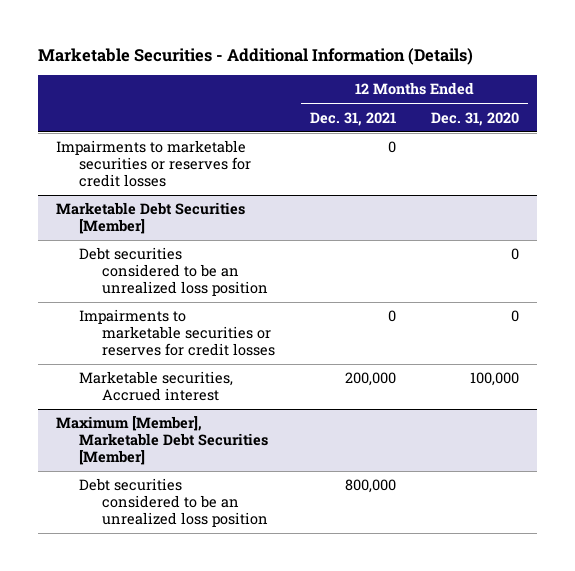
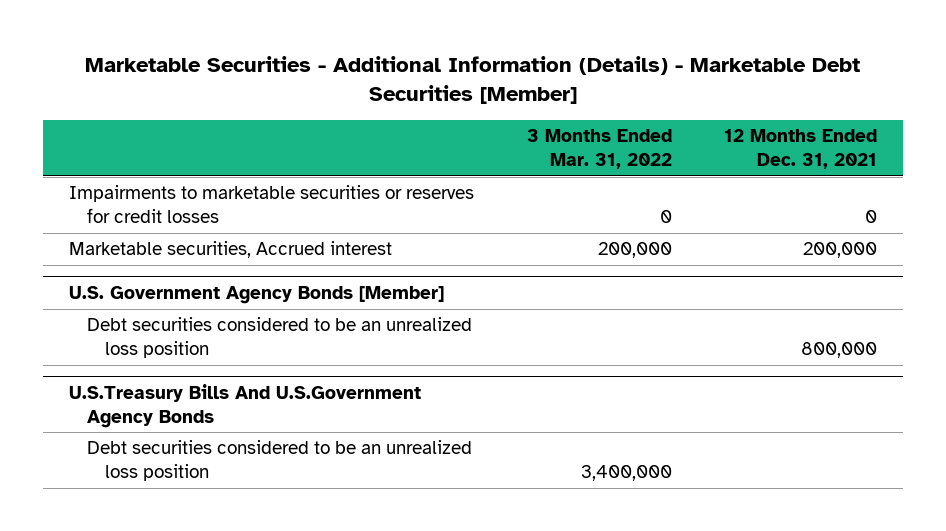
[38,47,474,65] Marketable Securities - Additional Information (Details) -> [85,56,861,105] Marketable Securities - Additional Information (Details) - Marketable Debt Securities [Member]
[431,111,520,126] Dec. 31, 2020 -> none
none -> [526,129,672,169] 3 Months Ended Mar. 31, 2022
[55,202,245,235] Marketable Debt Securities [Member] -> none
[78,247,268,297] Debt securities considered to be an unrealized loss position -> none
[78,309,275,357] Impairments to marketable securities or reserves for credit losses -> none
[55,416,268,466] Maximum [Member], Marketable Debt Securities [Member] -> none
none -> [69,286,445,305] U.S. Government Agency Bonds [Member]
none -> [69,384,422,428] U.S.Treasury Bills And U.S.Government Agency Bonds
none -> [87,440,473,481] Debt securities considered to be an unrealized loss position

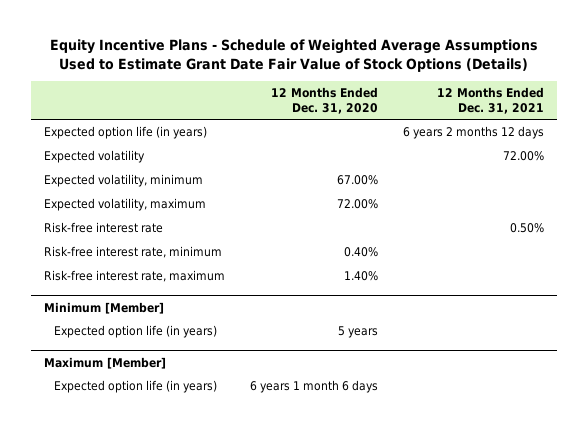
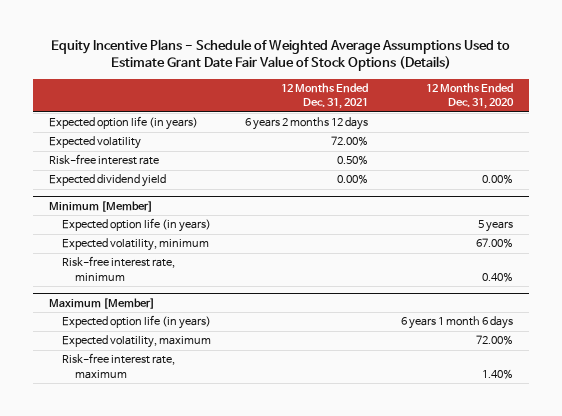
[43,174,203,188] Expected volatility, minimum -> none
[43,198,206,212] Expected volatility, maximum -> none
[43,246,222,259] Risk-free interest rate, minimum -> none
[43,270,225,283] Risk-free interest rate, maximum -> none
none -> [49,174,167,188] Expected dividend yield
none -> [62,238,210,252] Expected volatility, minimum
none -> [62,256,176,281] Risk-free interest rate, minimum
none -> [62,335,212,349] Expected volatility, maximum
none -> [62,353,176,379] Risk-free interest rate, maximum

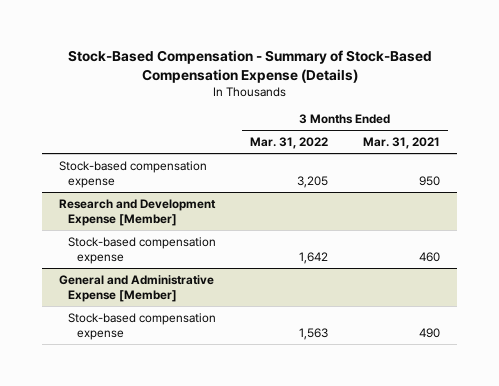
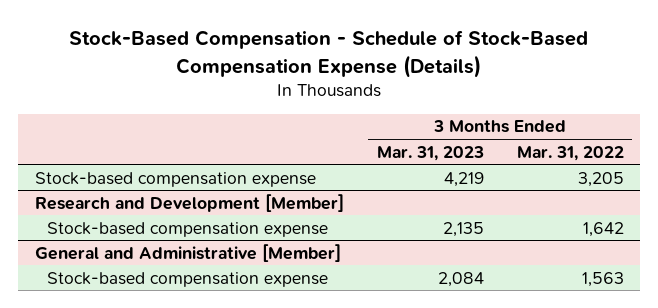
[67,49,432,83] Stock-Based Compensation - Summary of Stock-Based Compensation Expense (Details) -> [69,30,589,78] Stock-Based Compensation - Schedule of Stock-Based Compensation Expense (Details)
[362,137,440,150] Mar. 31, 2021 -> none
none -> [376,145,484,161] Mar. 31, 2023
[59,198,217,227] Research and Development Expense [Member] -> [34,193,344,212] Research and Development [Member]
[59,274,215,303] General and Administrative Expense [Member] -> [34,243,341,262] General and Administrative [Member]

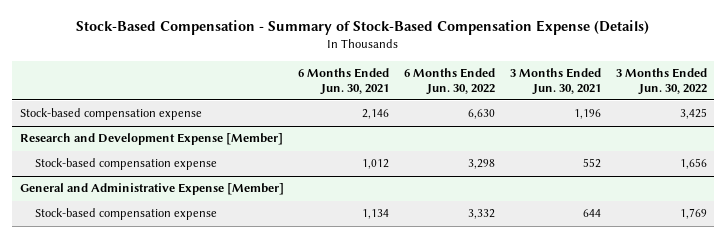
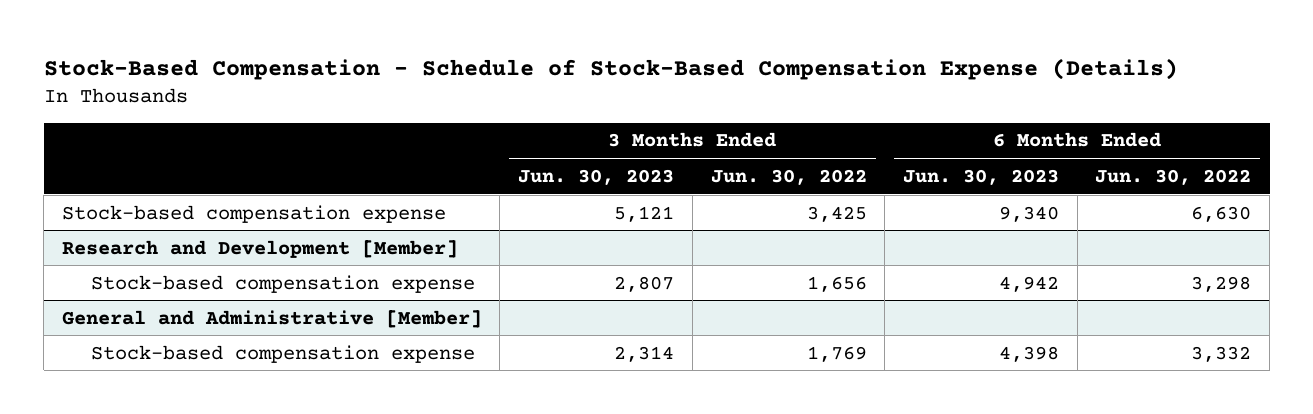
[76,20,650,36] Stock-Based Compensation - Summary of Stock-Based Compensation Expense (Details) -> [43,58,1178,81] Stock-Based Compensation - Schedule of Stock-Based Compensation Expense (Details)
[298,68,390,95] 6 Months Ended Jun. 30, 2021 -> none
[510,68,602,95] 3 Months Ended Jun. 30, 2021 -> none
none -> [518,168,675,185] Jun. 30, 2023
none -> [902,168,1059,185] Jun. 30, 2023
[19,133,283,146] Research and Development Expense [Member] -> [61,239,458,258] Research and Development [Member]
[19,183,284,196] General and Administrative Expense [Member] -> [61,309,482,328] General and Administrative [Member]

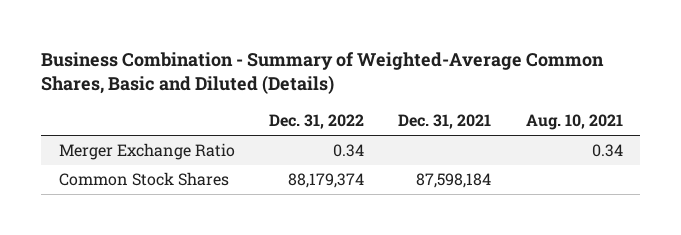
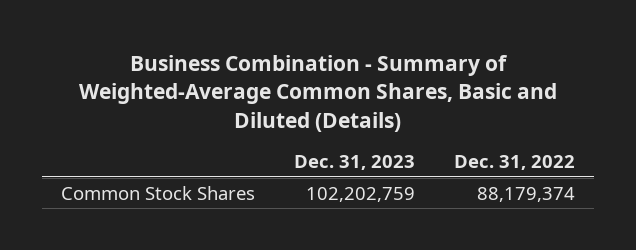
[398,114,492,130] Dec. 31, 2021 -> none
[525,114,623,131] Aug. 10, 2021 -> none
none -> [293,155,415,171] Dec. 31, 2023
[58,143,235,161] Merger Exchange Ratio -> none

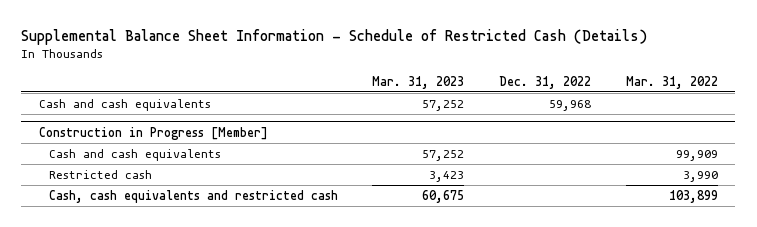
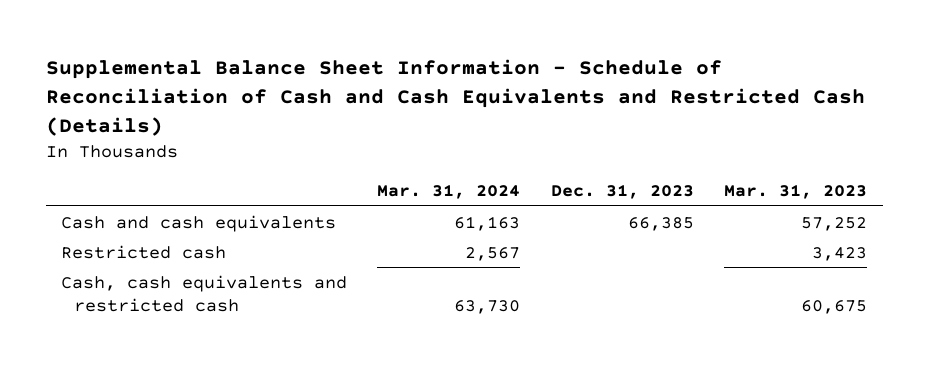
[21,29,648,46] Supplemental Balance Sheet Information - Schedule of Restricted Cash (Details) -> [45,59,865,136] Supplemental Balance Sheet Information - Schedule of Reconciliation of Cash and Cash Equivalents and Restricted Cash (Details)
[499,75,592,89] Dec. 31, 2022 -> none
[626,75,719,89] Mar. 31, 2022 -> none
none -> [377,183,521,199] Mar. 31, 2024
none -> [550,183,694,199] Dec. 31, 2023
[38,126,268,140] Construction in Progress [Member] -> none
[48,148,221,161] Cash and cash equivalents -> none

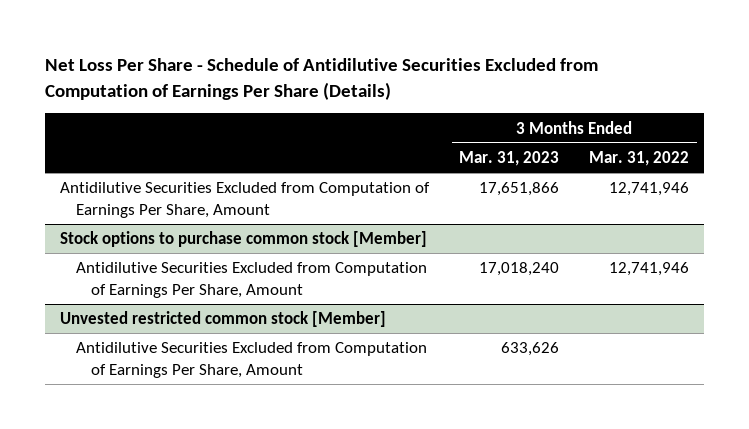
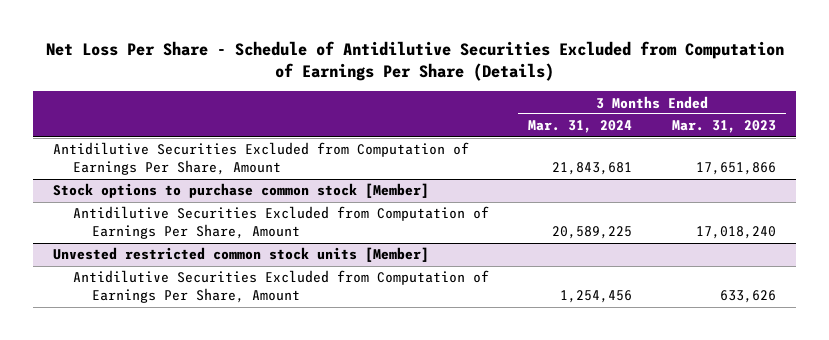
[589,150,690,166] Mar. 31, 2022 -> none
none -> [528,120,633,134] Mar. 31, 2024
[60,311,387,328] Unvested restricted common stock [Member] -> [52,247,429,263] Unvested restricted common stock units [Member]

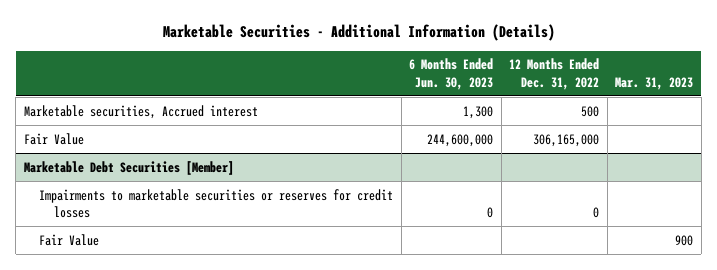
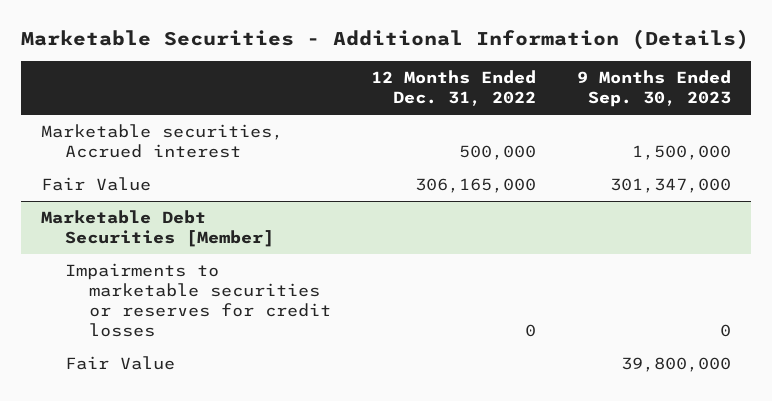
[409,58,494,90] 6 Months Ended Jun. 30, 2023 -> none
[615,76,694,90] Mar. 31, 2023 -> none
none -> [576,70,731,108] 9 Months Ended Sep. 30, 2023
[581,105,600,117] 500 -> [459,145,537,161] 500,000

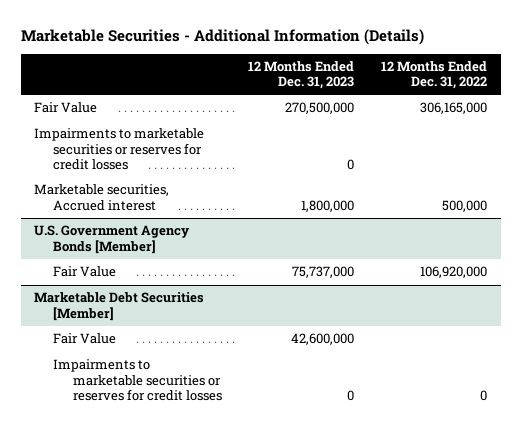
[576,70,731,108] 9 Months Ended Sep. 30, 2023 -> none
none -> [248,60,355,90] 12 Months Ended Dec. 31, 2023
none -> [34,128,205,171] Impairments to marketable securities or reserves for credit losses
[40,123,283,159] Marketable securities, Accrued interest -> [34,184,170,211] Marketable securities, Accrued interest
none -> [34,225,191,254] U.S. Government Agency Bonds [Member]
none -> [53,266,117,278] Fair Value
[65,262,332,338] Impairments to marketable securities or reserves for credit losses -> [53,359,222,402] Impairments to marketable securities or reserves for credit losses

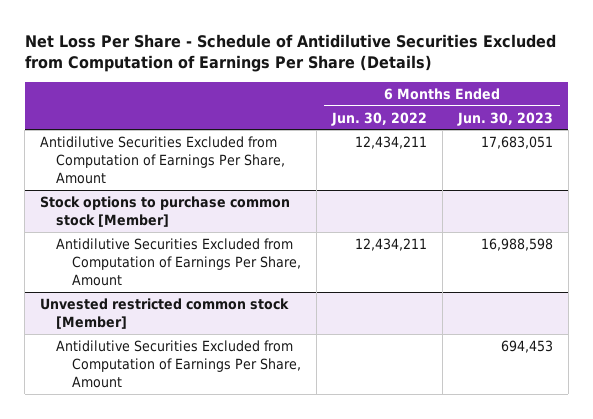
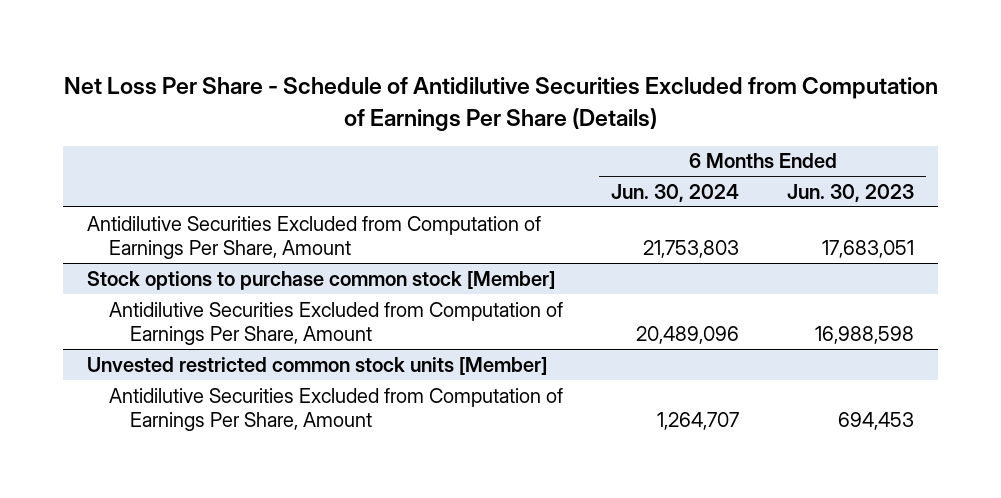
[330,111,427,126] Jun. 30, 2022 -> none
none -> [610,184,739,203] Jun. 30, 2024
[40,297,290,330] Unvested restricted common stock [Member] -> [87,356,548,375] Unvested restricted common stock units [Member]

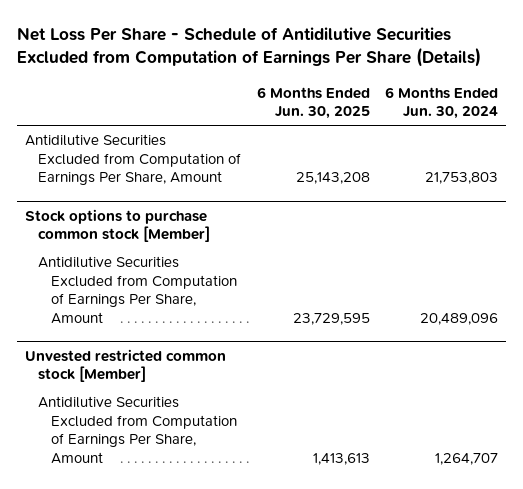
[787,184,915,203] Jun. 30, 2023 -> none
none -> [256,86,370,120] 6 Months Ended Jun. 30, 2025
[87,356,548,375] Unvested restricted common stock units [Member] -> [25,348,227,383] Unvested restricted common stock [Member]

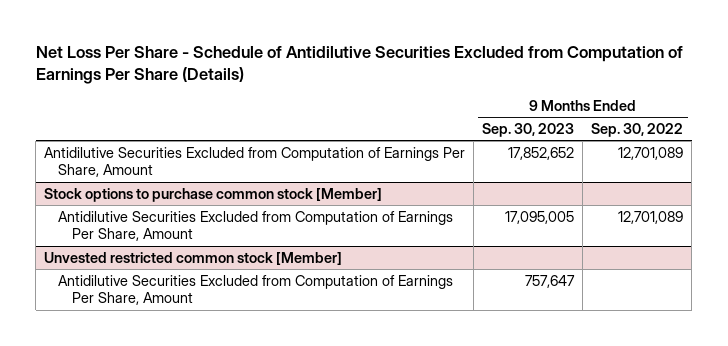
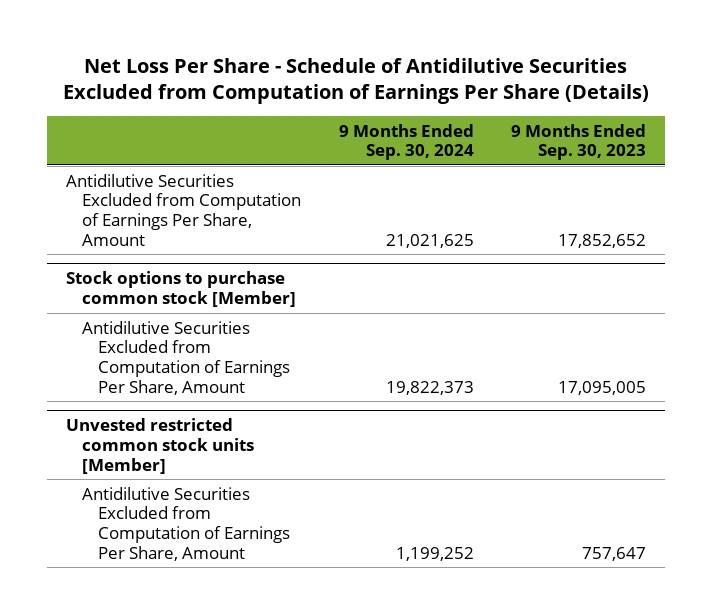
[591,123,684,138] Sep. 30, 2022 -> none
none -> [338,123,474,161] 9 Months Ended Sep. 30, 2024
[44,251,343,265] Unvested restricted common stock [Member] -> [65,418,255,474] Unvested restricted common stock units [Member]

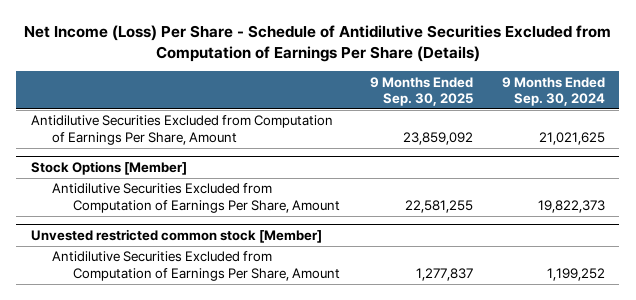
[63,58,650,105] Net Loss Per Share - Schedule of Antidilutive Securities Excluded from Computation of Earnings Per Share (Details) -> [23,25,611,62] Net Income (Loss) Per Share - Schedule of Antidilutive Securities Excluded from Computation of Earnings Per Share (Details)
[511,123,647,161] 9 Months Ended Sep. 30, 2023 -> none
none -> [369,76,473,107] 9 Months Ended Sep. 30, 2025
[65,271,297,308] Stock options to purchase common stock [Member] -> [31,160,188,175] Stock Options [Member]
[65,418,255,474] Unvested restricted common stock units [Member] -> [31,228,323,243] Unvested restricted common stock [Member]

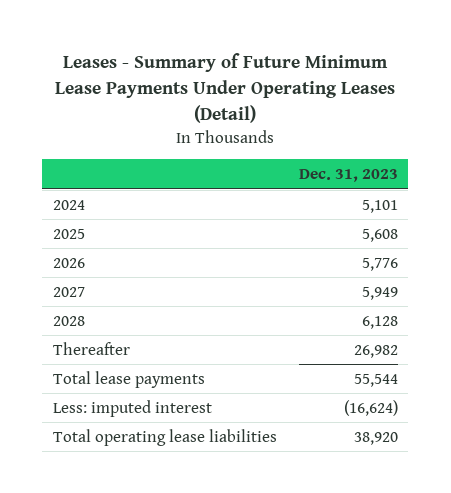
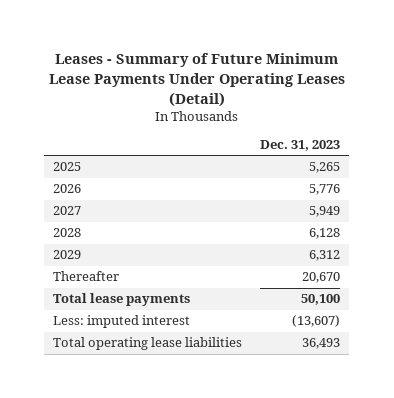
[53,199,86,210] 2024 -> none
[361,228,398,242] 5,608 -> [309,162,341,174] 5,265
none -> [53,250,82,260] 2029
[353,344,398,358] 26,982 -> [302,272,341,284] 20,670
[353,373,398,387] 55,544 -> [301,294,341,306] 50,100
[343,399,398,416] (16,624) -> [292,315,341,328] (13,607)
[353,431,398,445] 38,920 -> [302,338,341,350] 36,493

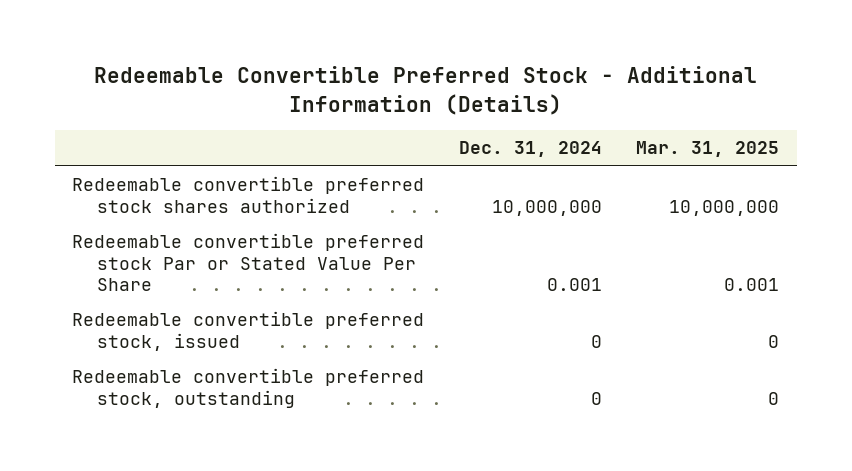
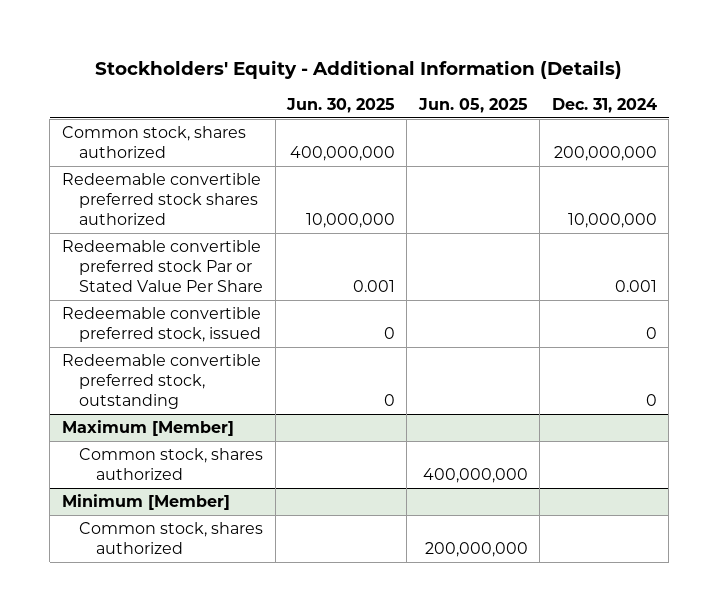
[93,66,757,115] Redeemable Convertible Preferred Stock - Additional Information (Details) -> [95,60,623,80] Stockholders' Equity - Additional Information (Details)
[636,141,780,158] Mar. 31, 2025 -> none
none -> [285,98,395,114] Jun. 30, 2025
none -> [417,98,528,114] Jun. 05, 2025
none -> [61,125,246,159] Common stock, shares authorized
none -> [61,419,234,436] Maximum [Member]
none -> [79,447,264,481] Common stock, shares authorized
none -> [61,493,230,510] Minimum [Member]
none -> [79,521,264,555] Common stock, shares authorized

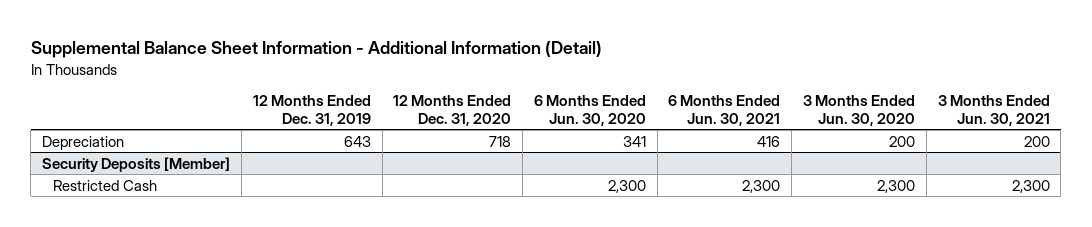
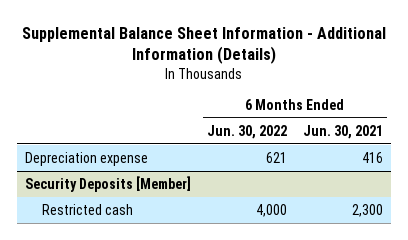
[30,41,602,59] Supplemental Balance Sheet Information - Additional Information (Detail) -> [22,26,387,64] Supplemental Balance Sheet Information - Additional Information (Details)
[252,95,371,126] 12 Months Ended Dec. 31, 2019 -> none
[393,95,512,126] 12 Months Ended Dec. 31, 2020 -> none
[533,95,646,126] 6 Months Ended Jun. 30, 2020 -> none
[803,95,916,126] 3 Months Ended Jun. 30, 2020 -> none
[937,95,1050,126] 3 Months Ended Jun. 30, 2021 -> none
none -> [207,124,288,139] Jun. 30, 2022
[42,135,125,150] Depreciation -> [25,151,149,166] Depreciation expense
[52,179,157,191] Restricted Cash -> [41,203,133,215] Restricted cash

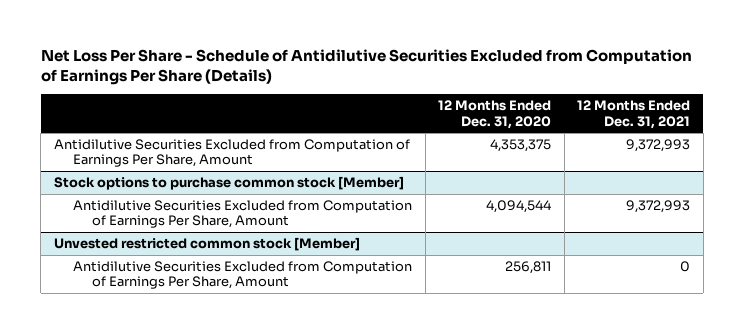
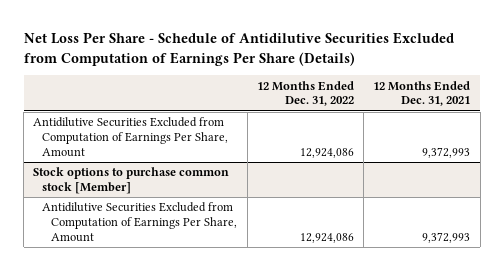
[438,100,552,129] 12 Months Ended Dec. 31, 2020 -> none
none -> [256,80,354,107] 12 Months Ended Dec. 31, 2022
[53,237,360,252] Unvested restricted common stock [Member] -> none
[73,261,413,290] Antidilutive Securities Excluded from Computation of Earnings Per Share, Amount -> none

